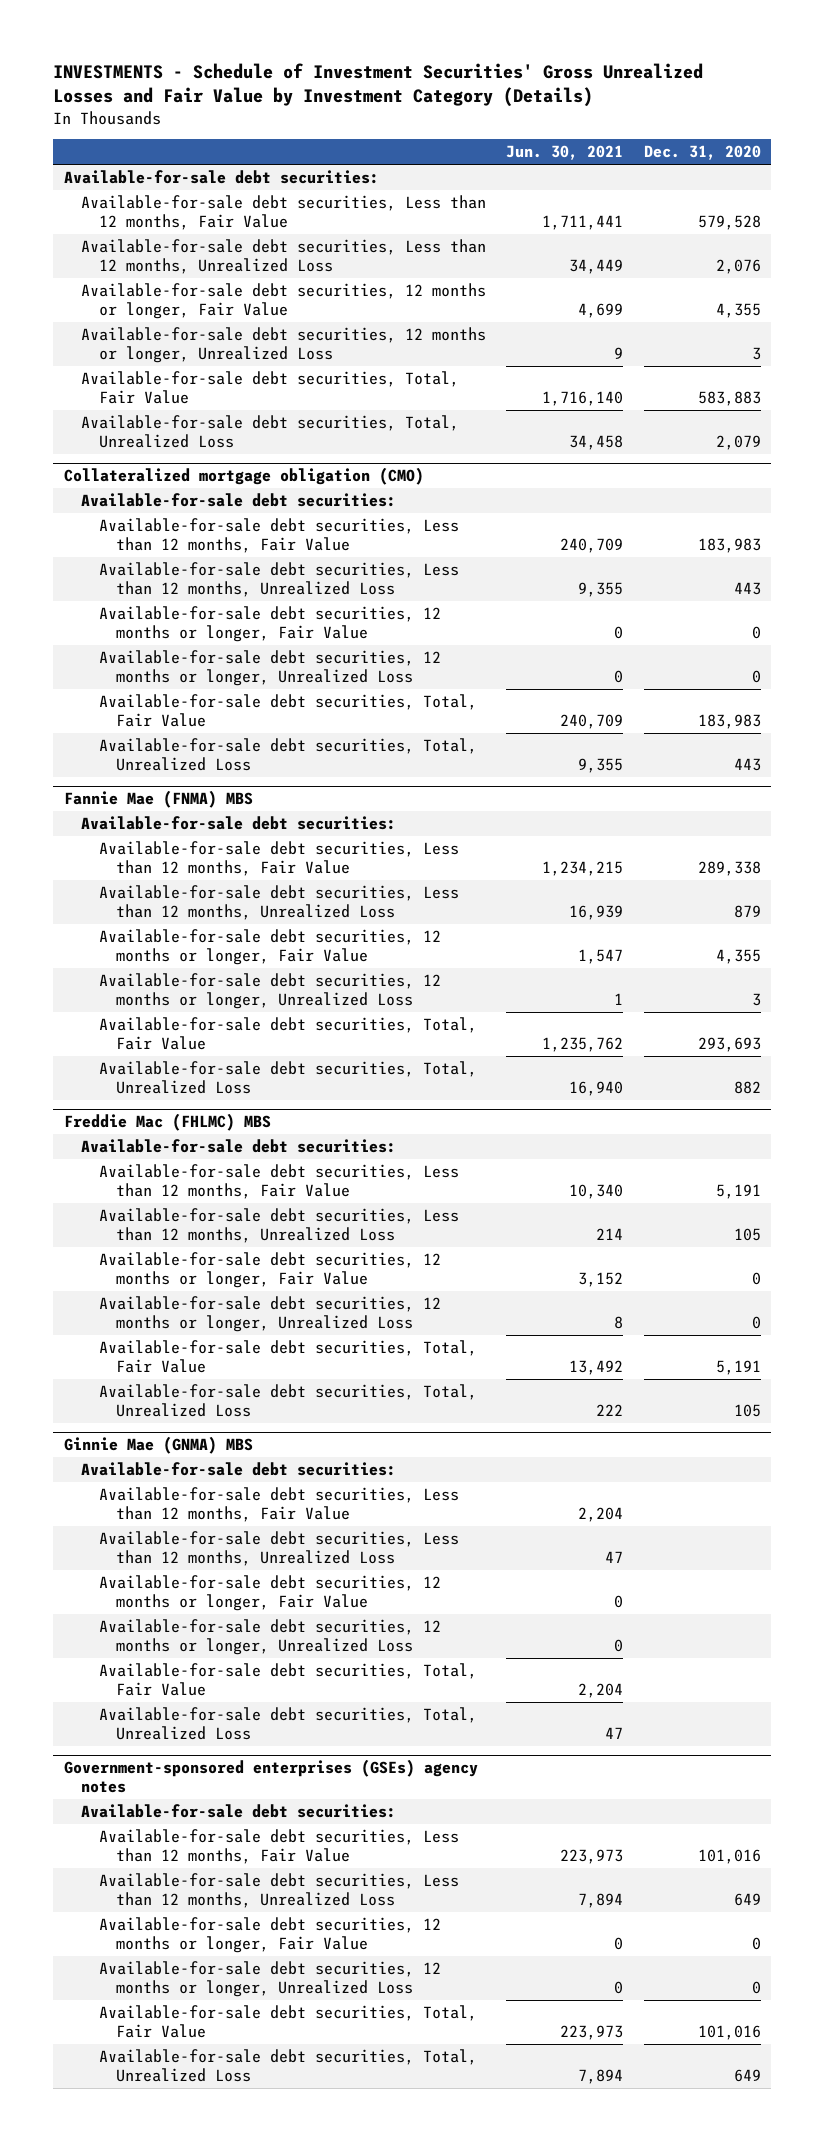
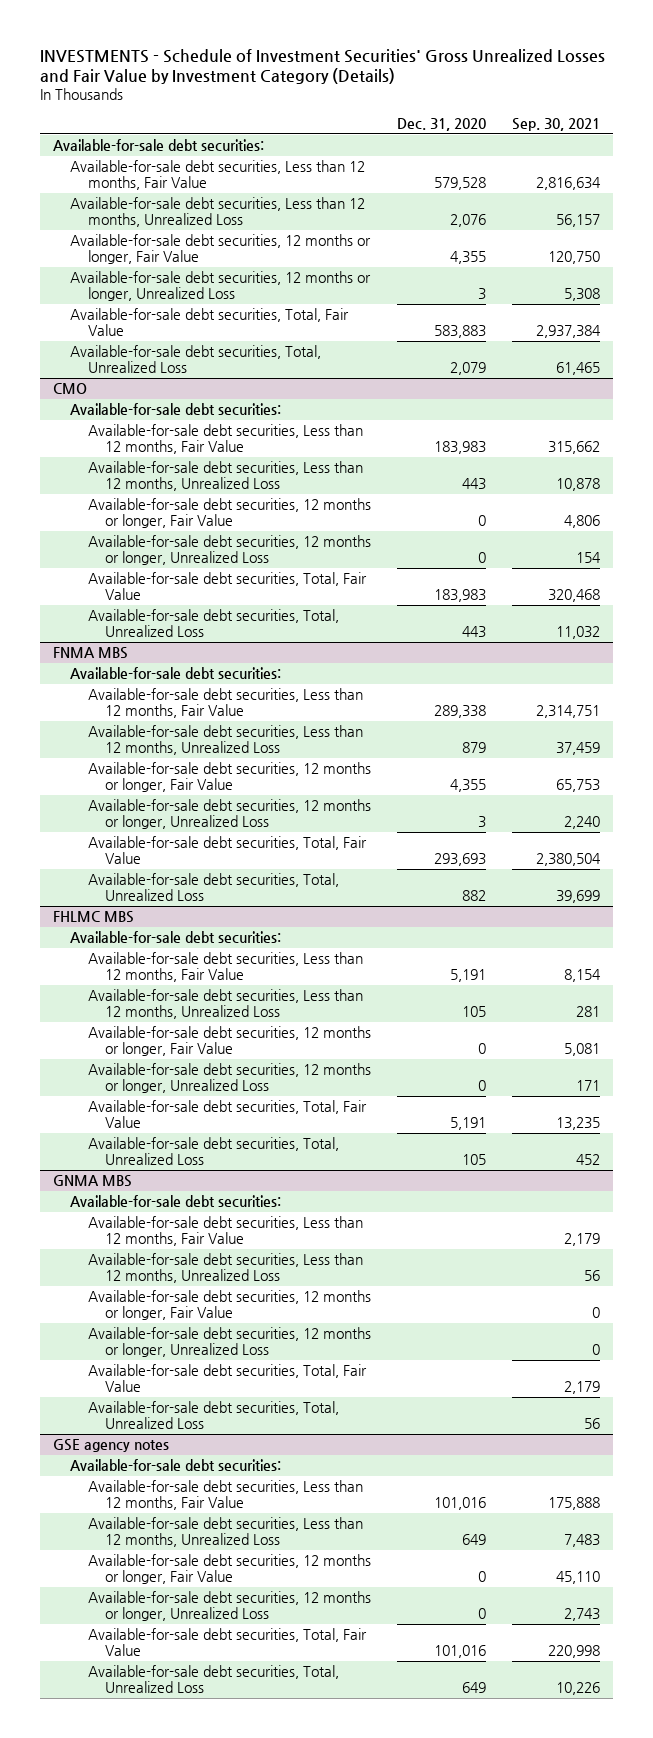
[506,145,624,161] Jun. 30, 2021 -> none
none -> [511,118,600,132] Sep. 30, 2021
[63,467,424,486] Collateralized mortgage obligation (CMO) -> [52,383,87,395] CMO
[63,790,253,809] Fannie Mae (FNMA) MBS -> [52,647,128,660] FNMA MBS
[63,1113,271,1132] Freddie Mac (FHLMC) MBS -> [52,911,134,924] FHLMC MBS
[63,1436,253,1455] Ginnie Mae (GNMA) MBS -> [52,1175,132,1188] GNMA MBS
[63,1759,478,1794] Government-sponsored enterprises (GSEs) agency notes -> [52,1439,169,1453] GSE agency notes

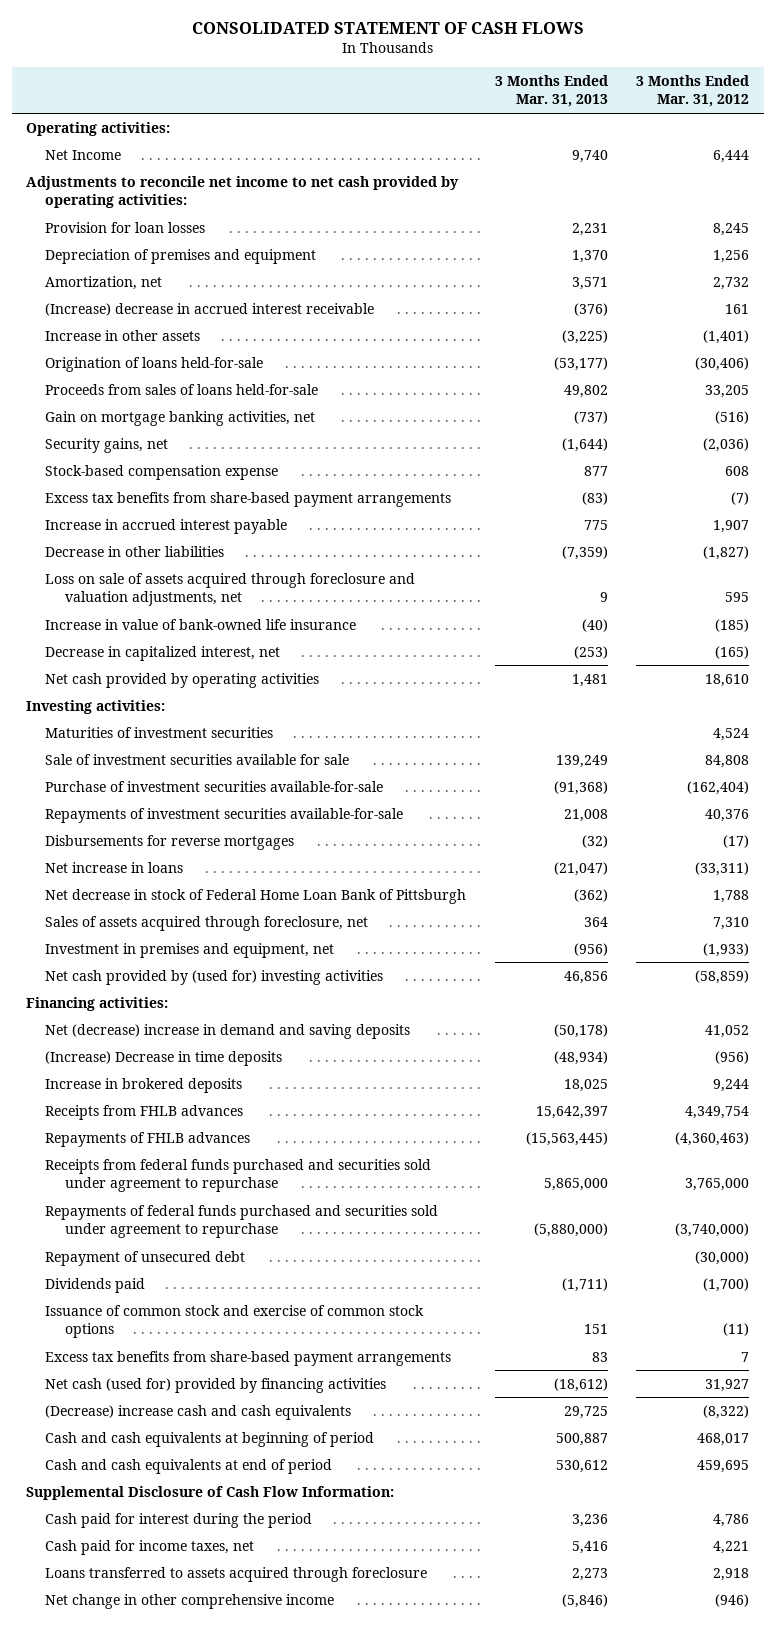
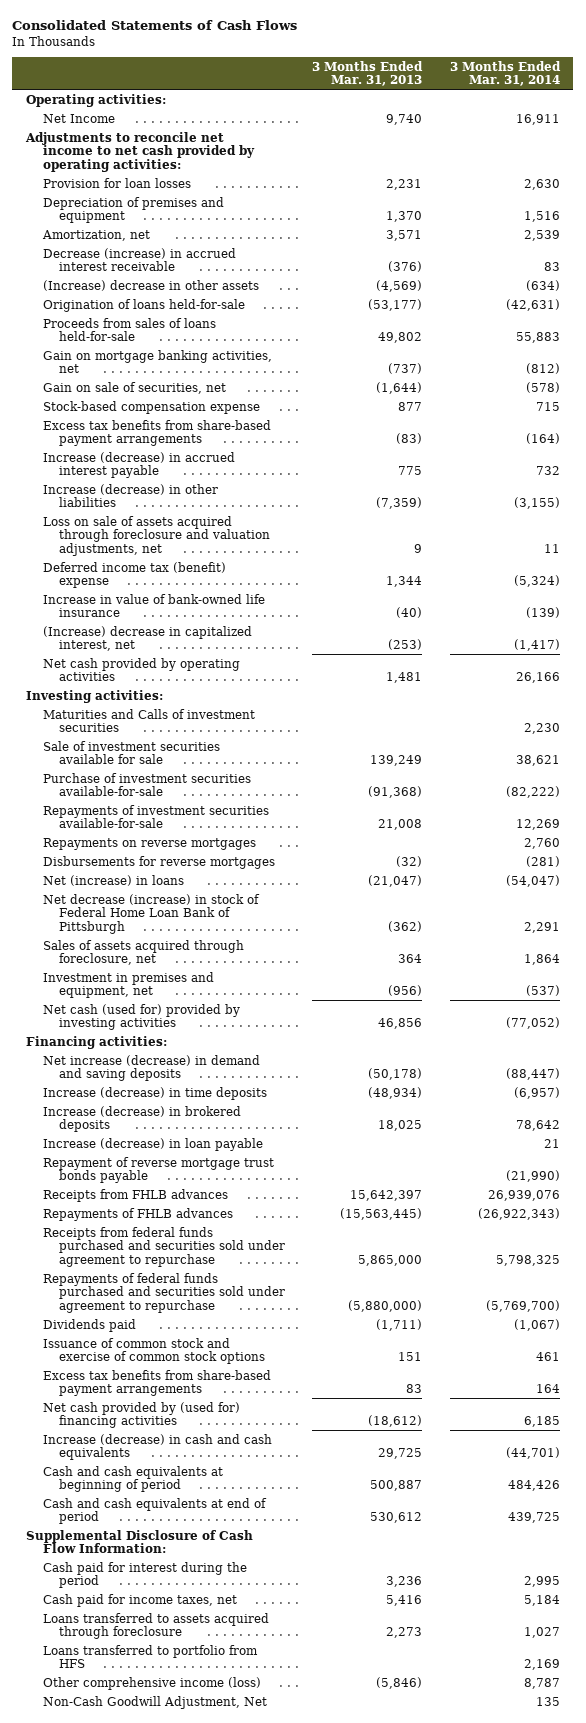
[191,21,584,34] CONSOLIDATED STATEMENT OF CASH FLOWS -> [12,20,298,31] Consolidated Statements of Cash Flows
[636,75,750,108] 3 Months Ended Mar. 31, 2012 -> none
none -> [449,60,561,87] 3 Months Ended Mar. 31, 2014
[45,302,375,316] (Increase) decrease in accrued interest receivable -> [42,247,236,272] Decrease (increase) in accrued interest receivable
[45,329,201,341] Increase in other assets -> [42,279,259,291] (Increase) decrease in other assets
[561,329,608,344] (3,225) -> [376,279,423,292] (4,569)
[45,437,169,453] Security gains, net -> [42,381,226,394] Gain on sale of securities, net
[45,518,288,534] Increase in accrued interest payable -> [42,451,235,479] Increase (decrease) in accrued interest payable
[45,545,225,557] Decrease in other liabilities -> [42,483,218,508] Increase (decrease) in other liabilities
none -> [42,561,226,589] Deferred income tax (benefit) expense
[45,645,281,661] Decrease in capitalized interest, net -> [42,625,252,652] (Increase) decrease in capitalized interest, net
[45,726,274,738] Maturities of investment securities -> [42,708,255,733] Maturities and Calls of investment securities
none -> [42,837,256,850] Repayments on reverse mortgages
[45,861,184,873] Net increase in loans -> [42,874,184,886] Net (increase) in loans
[45,888,467,904] Net decrease in stock of Federal Home Loan Bank of Pittsburgh -> [42,893,260,934] Net decrease (increase) in stock of Federal Home Loan Bank of Pittsburgh
[45,969,384,985] Net cash provided by (used for) investing activities -> [42,1003,240,1031] Net cash (used for) provided by investing activities
[45,1023,411,1039] Net (decrease) increase in demand and saving deposits -> [42,1054,260,1082] Net increase (decrease) in demand and saving deposits
[45,1050,283,1066] (Increase) Decrease in time deposits -> [42,1086,267,1100] Increase (decrease) in time deposits
[45,1077,243,1093] Increase in brokered deposits -> [42,1105,241,1133] Increase (decrease) in brokered deposits
none -> [42,1137,263,1151] Increase (decrease) in loan payable
none -> [42,1156,274,1184] Repayment of reverse mortgage trust bonds payable
[45,1250,246,1266] Repayment of unsecured debt -> none
[45,1377,387,1393] Net cash (used for) provided by financing activities -> [42,1401,240,1429] Net cash provided by (used for) financing activities
[45,1404,352,1420] (Decrease) increase cash and cash equivalents -> [42,1433,272,1461] Increase (decrease) in cash and cash equivalents
none -> [42,1644,258,1669] Loans transferred to portfolio from HFS
[45,1593,335,1609] Net change in other comprehensive income -> [42,1676,261,1690] Other comprehensive income (loss)
none -> [42,1695,267,1709] Non-Cash Goodwill Adjustment, Net

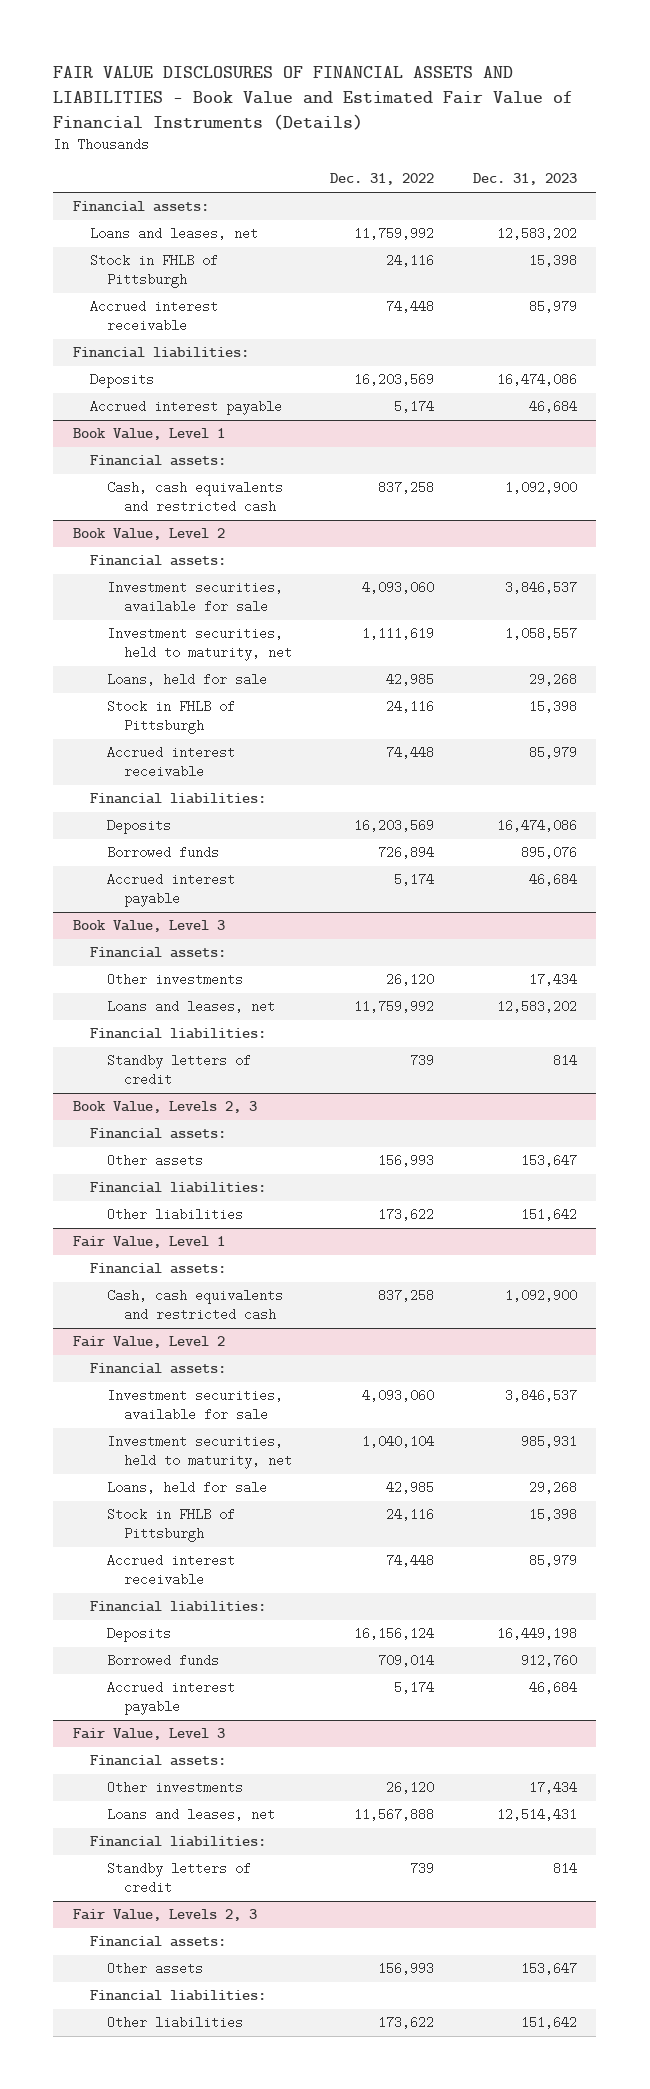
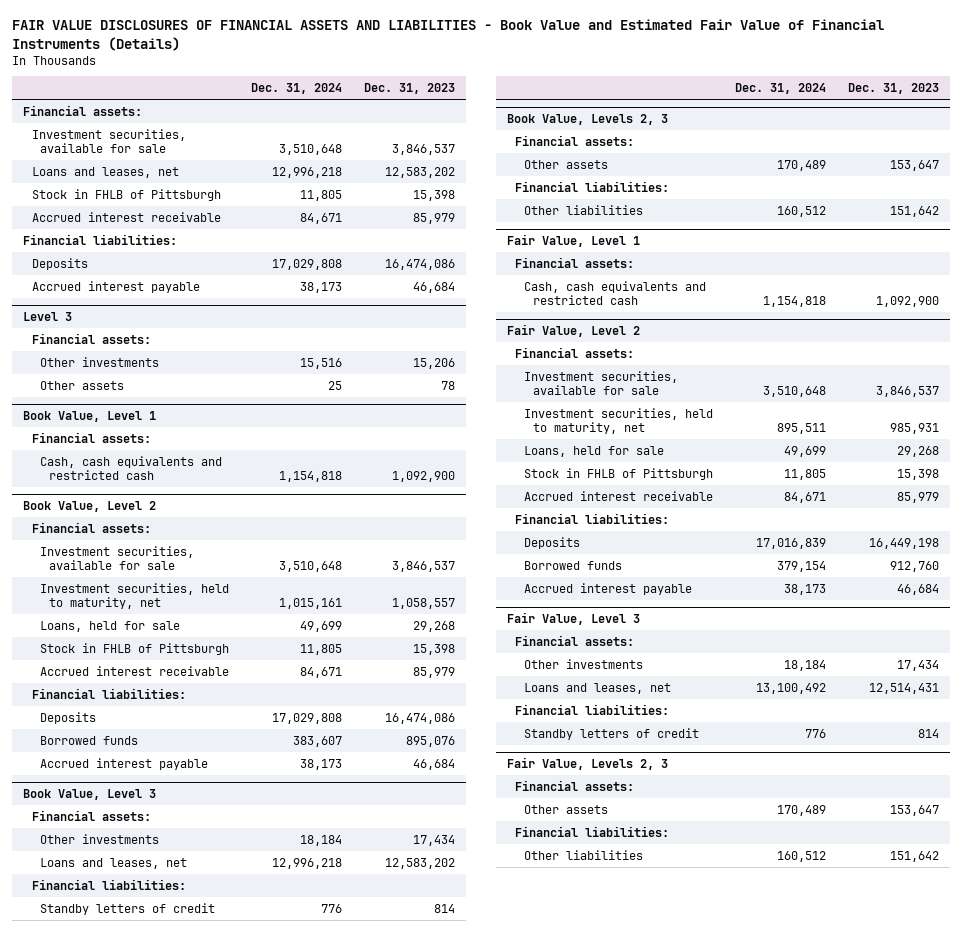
[330,173,435,186] Dec. 31, 2022 -> none
none -> [251,83,343,95] Dec. 31, 2024
none -> [31,128,186,154] Investment securities, available for sale
none -> [23,311,73,321] Level 3
none -> [31,332,151,344] Financial assets:
none -> [40,356,160,367] Other investments
none -> [40,380,125,390] Other assets

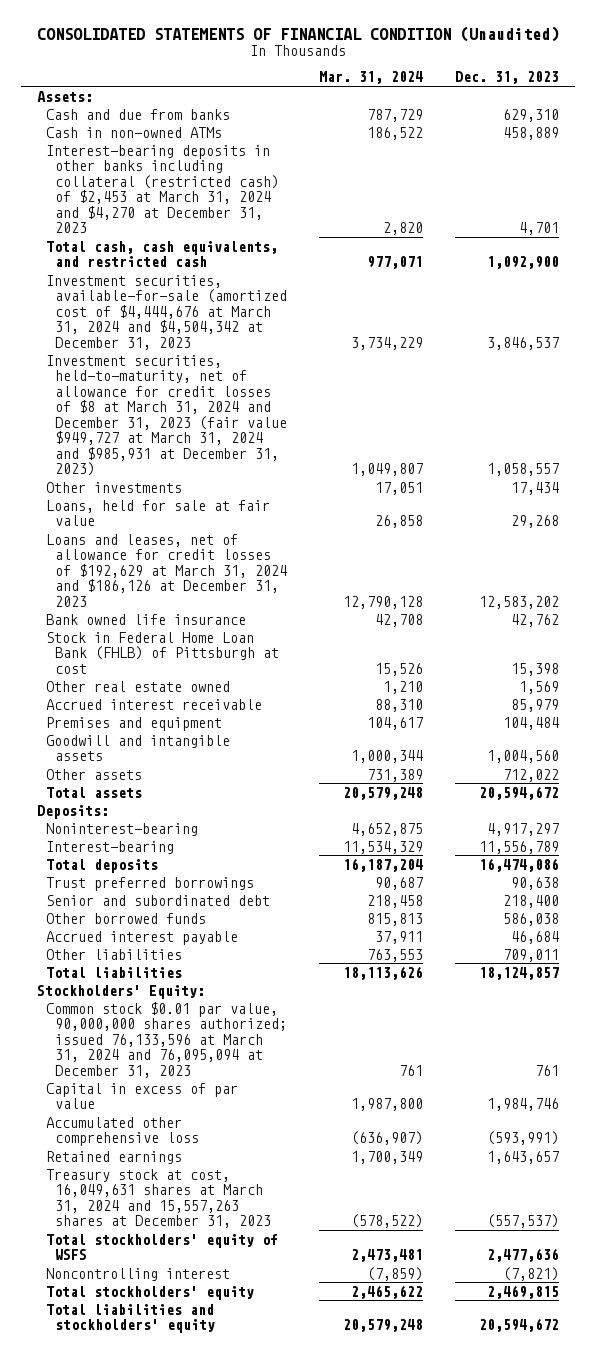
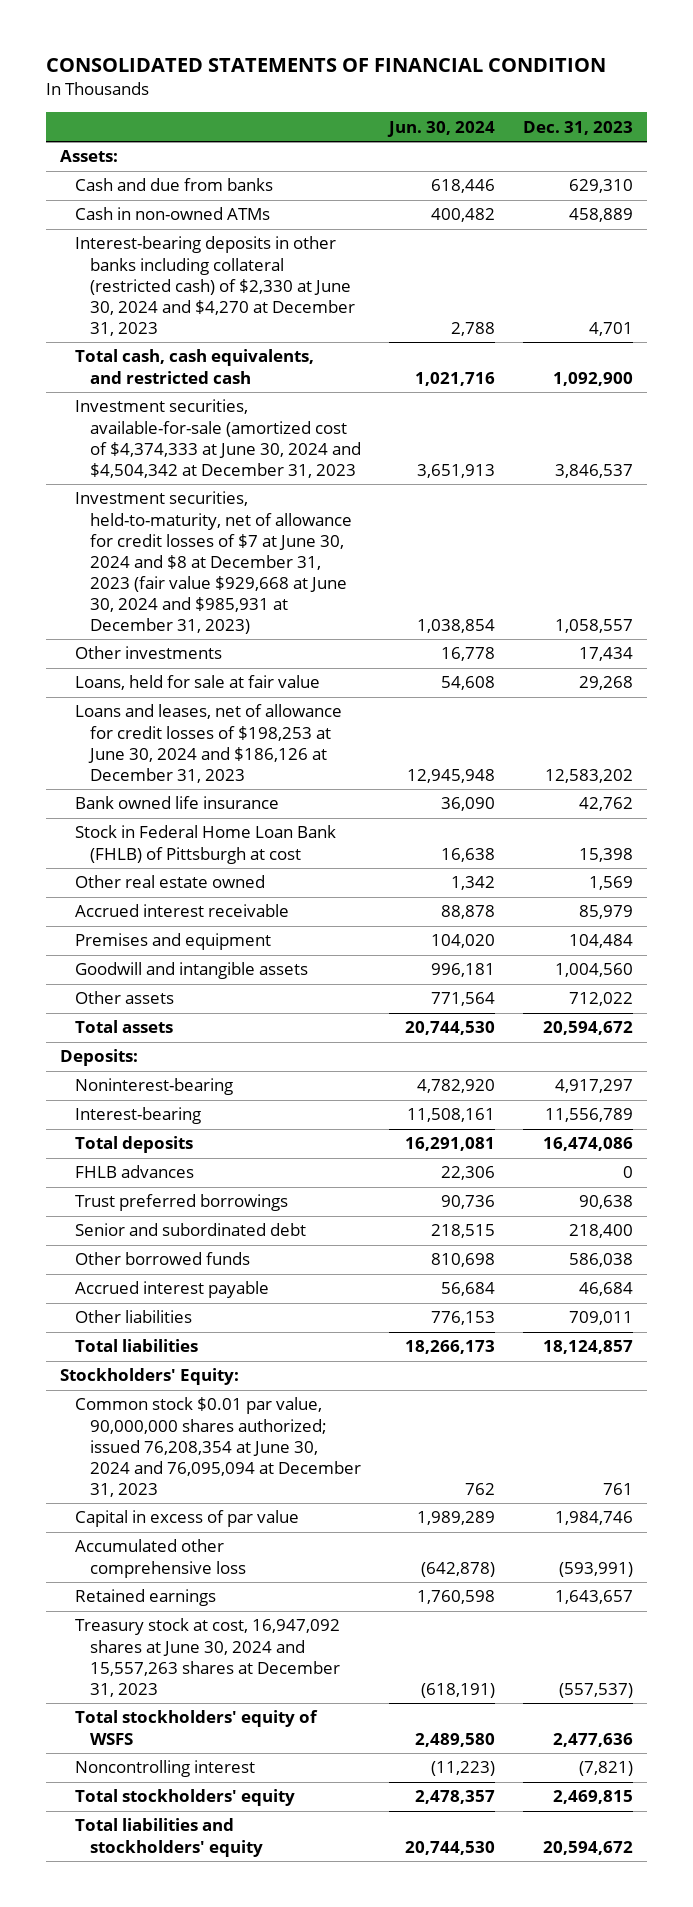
[37,25,560,42] CONSOLIDATED STATEMENTS OF FINANCIAL CONDITION (Unaudited) -> [45,58,606,73] CONSOLIDATED STATEMENTS OF FINANCIAL CONDITION
[319,71,424,85] Mar. 31, 2024 -> none
none -> [387,120,496,137] Jun. 30, 2024
[46,144,280,234] Interest-bearing deposits in other banks including collateral (restricted cash) of $2,453 at March 31, 2024 and $4,270 at December 31, 2023 -> [74,236,355,336] Interest-bearing deposits in other banks including collateral (restricted cash) of $2,330 at June 30, 2024 and $4,270 at December 31, 2023
[46,274,288,350] Investment securities, available-for-sale (amortized cost of $4,444,676 at March 31, 2024 and $4,504,342 at December 31, 2023 -> [74,399,361,478] Investment securities, available-for-sale (amortized cost of $4,374,333 at June 30, 2024 and $4,504,342 at December 31, 2023
[46,354,288,477] Investment securities, held-to-maturity, net of allowance for credit losses of $8 at March 31, 2024 and December 31, 2023 (fair value $949,727 at March 31, 2024 and $985,931 at December 31, 2023) -> [74,491,352,635] Investment securities, held-to-maturity, net of allowance for credit losses of $7 at June 30, 2024 and $8 at December 31, 2023 (fair value $929,668 at June 30, 2024 and $985,931 at December 31, 2023)
[46,533,288,607] Loans and leases, net of allowance for credit losses of $192,629 at March 31, 2024 and $186,126 at December 31, 2023 -> [74,704,342,783] Loans and leases, net of allowance for credit losses of $198,253 at June 30, 2024 and $186,126 at December 31, 2023
none -> [74,1165,194,1179] FHLB advances
[46,1001,288,1078] Common stock $0.01 par value, 90,000,000 shares authorized; issued 76,133,596 at March 31, 2024 and 76,095,094 at December 31, 2023 -> [74,1397,361,1497] Common stock $0.01 par value, 90,000,000 shares authorized; issued 76,208,354 at June 30, 2024 and 76,095,094 at December 31, 2023
[46,1168,272,1229] Treasury stock at cost, 16,049,631 shares at March 31, 2024 and 15,557,263 shares at December 31, 2023 -> [74,1618,340,1697] Treasury stock at cost, 16,947,092 shares at June 30, 2024 and 15,557,263 shares at December 31, 2023

